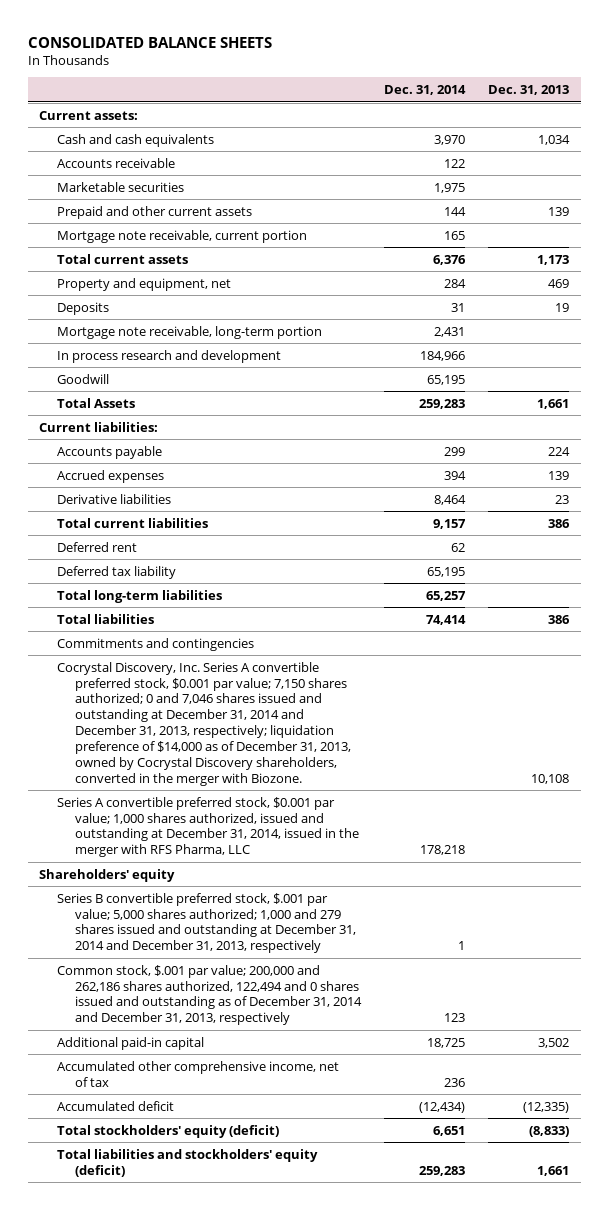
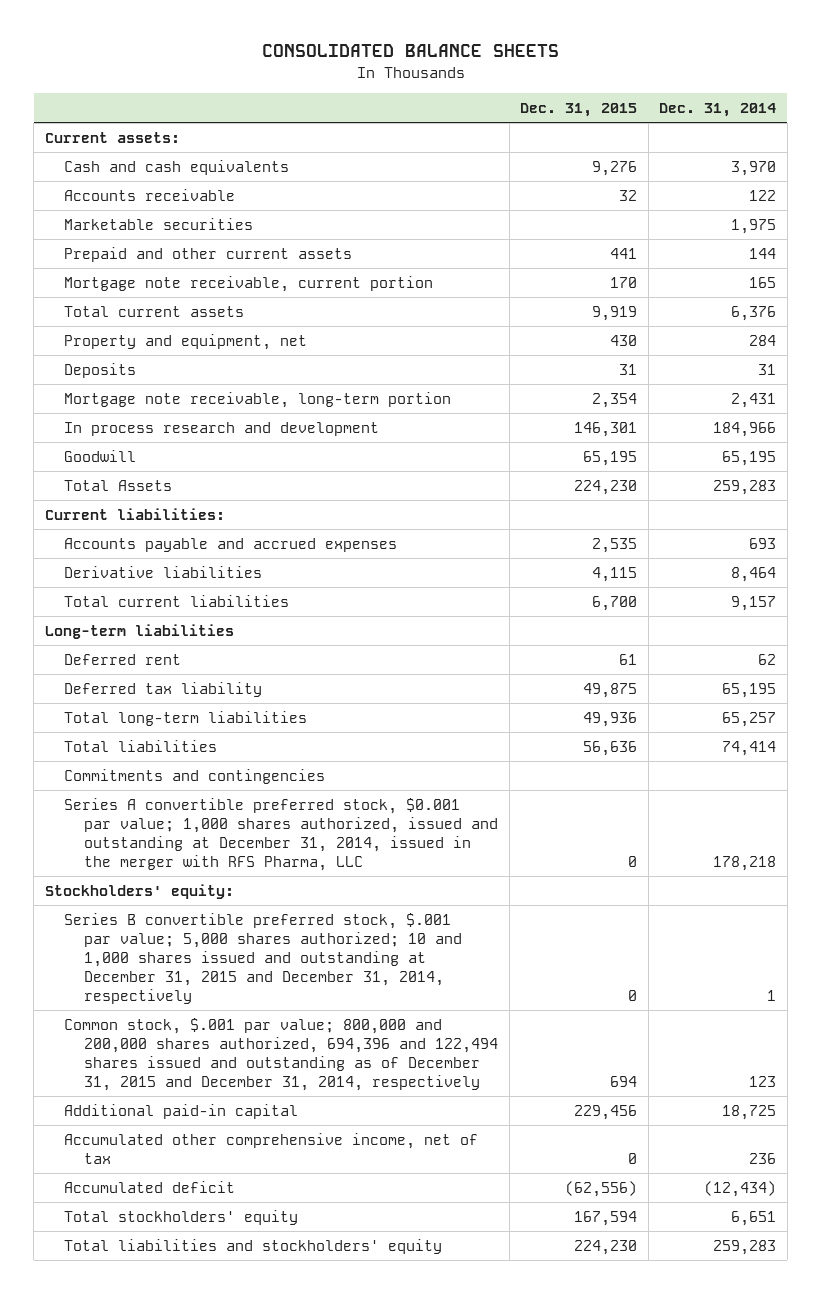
[487,84,569,95] Dec. 31, 2013 -> none
none -> [520,103,638,118] Dec. 31, 2015
[57,445,163,459] Accounts payable -> none
[57,469,165,483] Accrued expenses -> [64,537,398,552] Accounts payable and accrued expenses
[443,470,466,480] 394 -> [749,537,777,549] 693
none -> [44,623,234,639] Long-term liabilities
[57,661,351,786] Cocrystal Discovery, Inc. Series A convertible preferred stock, $0.001 par value; 7,150 shares authorized; 0 and 7,046 shares issued and outstanding at December 31, 2014 and December 31, 2013, respectively; liquidation preference of $14,000 as of December 31, 2013, owned by Cocrystal Discovery shareholders, converted in the merger with Biozone. -> none
[39,868,176,882] Shareholders' equity -> [44,883,234,899] Stockholders' equity:
[57,892,356,954] Series B convertible preferred stock, $.001 par value; 5,000 shares authorized; 1,000 and 279 shares issued and outstanding at December 31, 2014 and December 31, 2013, respectively -> [64,912,463,1005] Series B convertible preferred stock, $.001 par value; 5,000 shares authorized; 10 and 1,000 shares issued and outstanding at December 31, 2015 and December 31, 2014, respectively
[57,964,362,1026] Common stock, $.001 par value; 200,000 and 262,186 shares authorized, 122,494 and 0 shares issued and outstanding as of December 31, 2014 and December 31, 2013, respectively -> [64,1017,499,1092] Common stock, $.001 par value; 800,000 and 200,000 shares authorized, 694,396 and 122,494 shares issued and outstanding as of December 31, 2015 and December 31, 2014, respectively
[57,1124,280,1138] Total stockholders' equity (deficit) -> [64,1209,299,1225] Total stockholders' equity
[57,1148,319,1177] Total liabilities and stockholders' equity (deficit) -> [64,1238,443,1254] Total liabilities and stockholders' equity

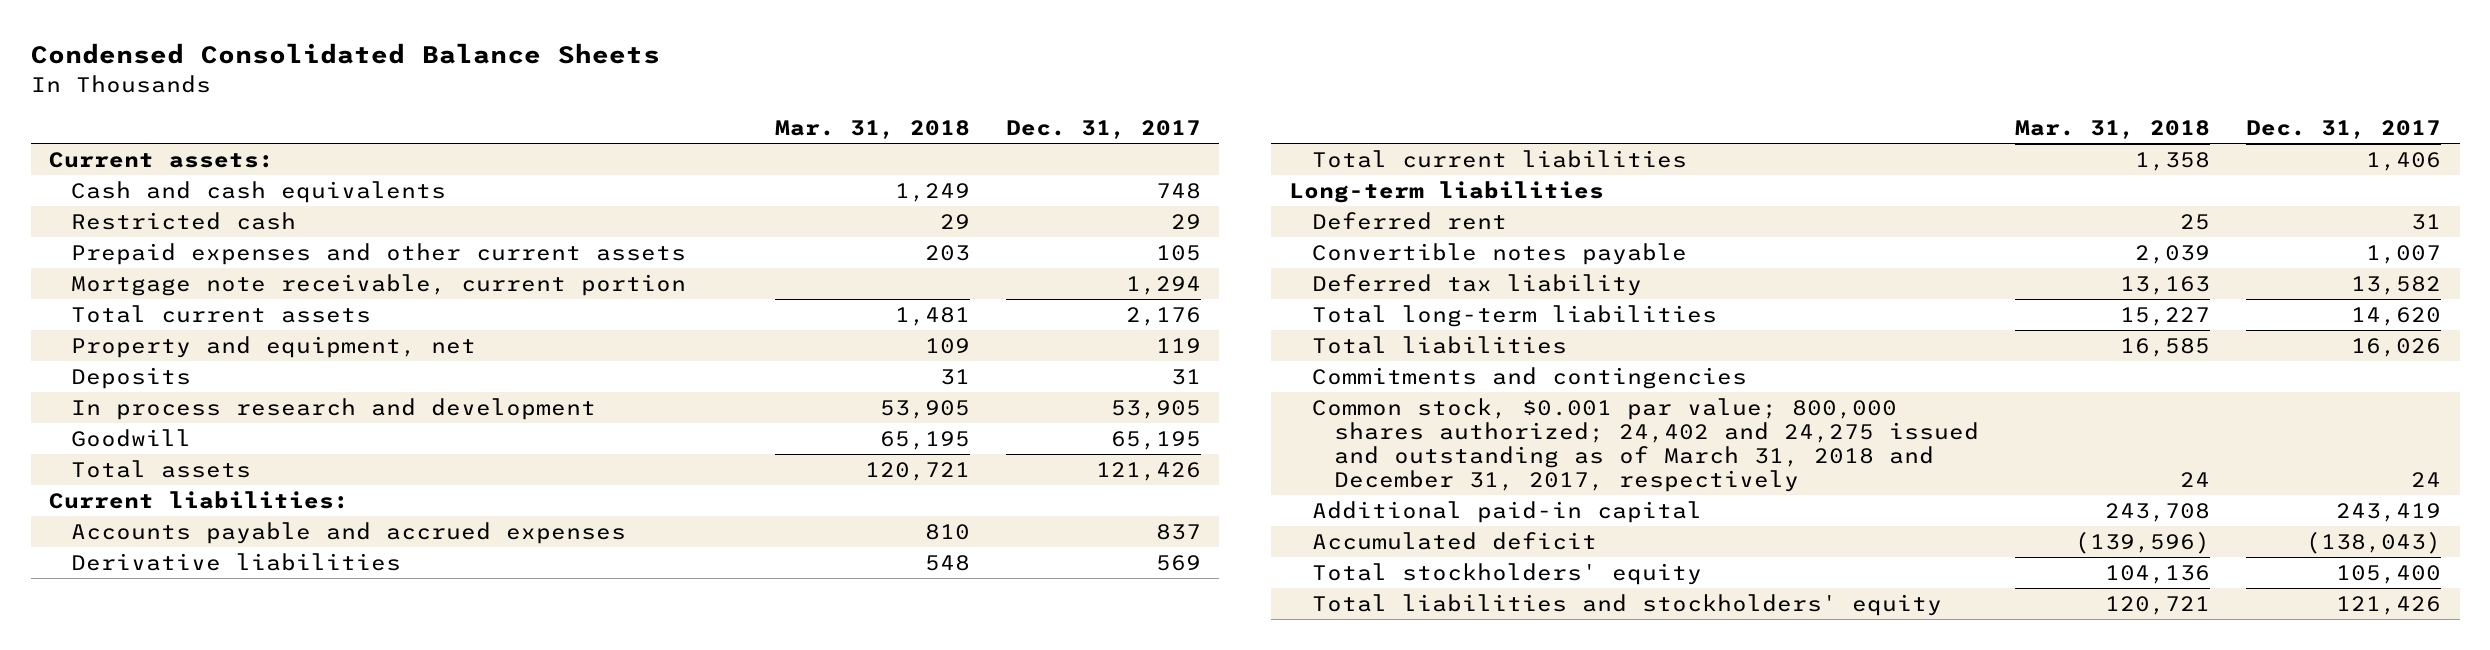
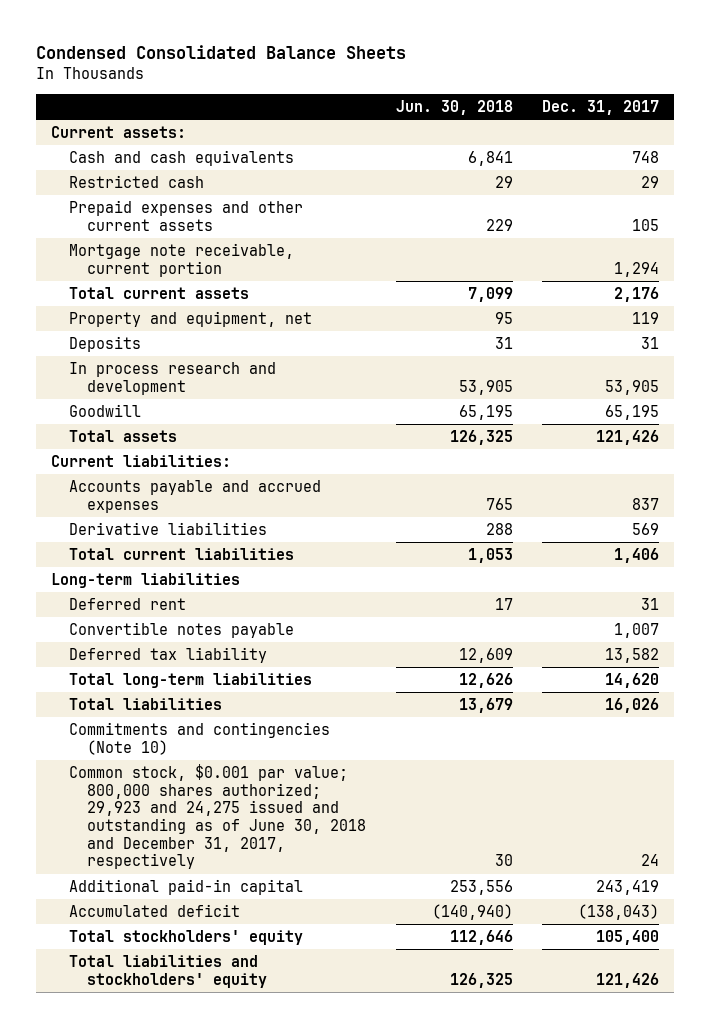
[774,120,970,140] Mar. 31, 2018 -> none
none -> [395,99,513,115] Jun. 30, 2018
[1311,366,1747,389] Commitments and contingencies -> [69,722,331,755] Commitments and contingencies (Note 10)
[1311,397,1979,493] Common stock, $0.001 par value; 800,000 shares authorized; 24,402 and 24,275 issued and outstanding as of March 31, 2018 and December 31, 2017, respectively -> [69,764,367,870] Common stock, $0.001 par value; 800,000 shares authorized; 29,923 and 24,275 issued and outstanding as of June 30, 2018 and December 31, 2017, respectively

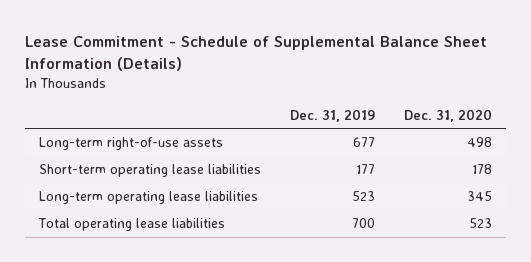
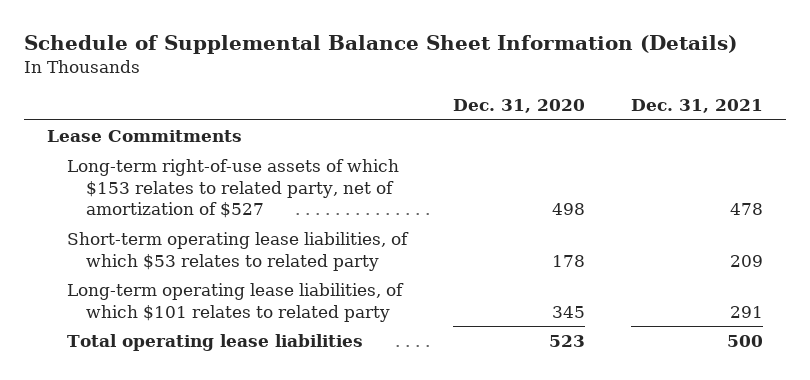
[25,35,488,71] Lease Commitment - Schedule of Supplemental Balance Sheet Information (Details) -> [23,35,737,55] Schedule of Supplemental Balance Sheet Information (Details)
[290,108,376,122] Dec. 31, 2019 -> none
none -> [630,99,763,114] Dec. 31, 2021
none -> [46,129,242,142] Lease Commitments
[39,137,224,151] Long-term right-of-use assets -> [66,158,399,219] Long-term right-of-use assets of which $153 relates to related party, net of amortization of $527
[39,164,262,178] Short-term operating lease liabilities -> [66,231,409,271] Short-term operating lease liabilities, of which $53 relates to related party
[39,191,259,205] Long-term operating lease liabilities -> [66,282,404,322] Long-term operating lease liabilities, of which $101 relates to related party

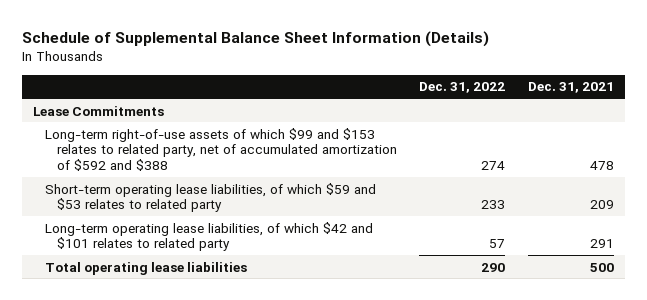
[452,99,585,114] Dec. 31, 2020 -> none
none -> [419,82,506,94] Dec. 31, 2022
[66,158,399,219] Long-term right-of-use assets of which $153 relates to related party, net of amortization of $527 -> [44,127,397,172] Long-term right-of-use assets of which $99 and $153 relates to related party, net of accumulated amortization of $592 and $388
[66,231,409,271] Short-term operating lease liabilities, of which $53 relates to related party -> [44,182,376,213] Short-term operating lease liabilities, of which $59 and $53 relates to related party
[66,282,404,322] Long-term operating lease liabilities, of which $101 relates to related party -> [44,221,373,252] Long-term operating lease liabilities, of which $42 and $101 relates to related party

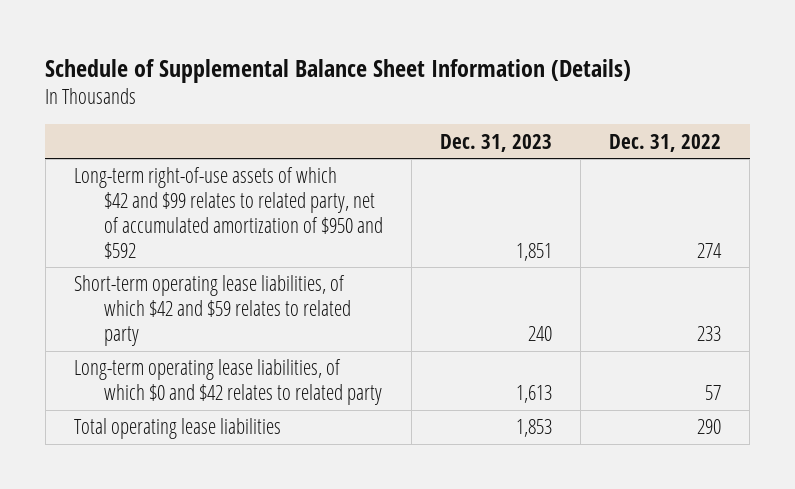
[528,82,615,94] Dec. 31, 2021 -> none
none -> [440,133,553,152] Dec. 31, 2023
[32,105,164,116] Lease Commitments -> none
[44,127,397,172] Long-term right-of-use assets of which $99 and $153 relates to related party, net of accumulated amortization of $592 and $388 -> [73,167,384,259] Long-term right-of-use assets of which $42 and $99 relates to related party, net of accumulated amortization of $950 and $592
[44,182,376,213] Short-term operating lease liabilities, of which $59 and $53 relates to related party -> [73,275,352,346] Short-term operating lease liabilities, of which $42 and $59 relates to related party
[44,221,373,252] Long-term operating lease liabilities, of which $42 and $101 relates to related party -> [73,359,383,406] Long-term operating lease liabilities, of which $0 and $42 relates to related party

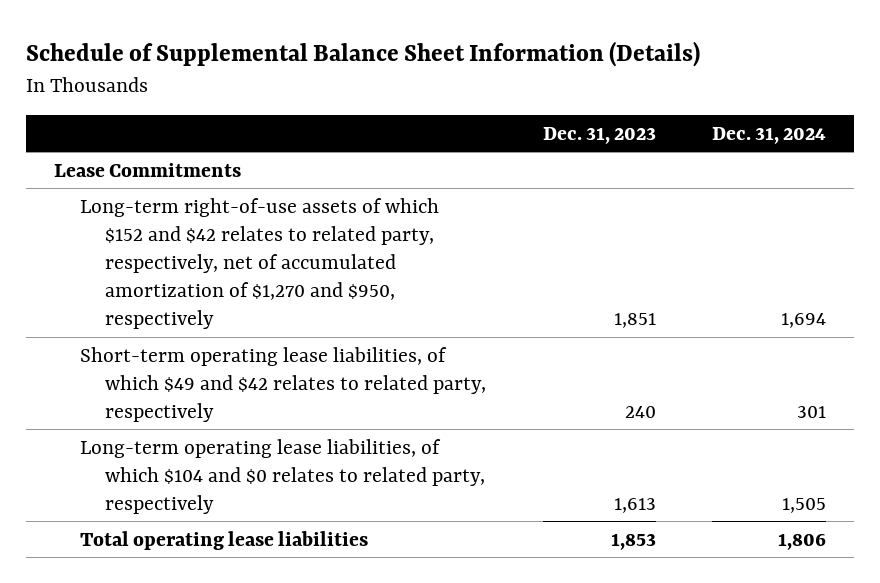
[609,133,722,152] Dec. 31, 2022 -> none
none -> [711,126,826,144] Dec. 31, 2024
none -> [53,162,241,177] Lease Commitments
[73,167,384,259] Long-term right-of-use assets of which $42 and $99 relates to related party, net of accumulated amortization of $950 and $592 -> [79,197,439,330] Long-term right-of-use assets of which $152 and $42 relates to related party, respectively, net of accumulated amortization of $1,270 and $950, respectively
[73,275,352,346] Short-term operating lease liabilities, of which $42 and $59 relates to related party -> [79,346,487,422] Short-term operating lease liabilities, of which $49 and $42 relates to related party, respectively
[73,359,383,406] Long-term operating lease liabilities, of which $0 and $42 relates to related party -> [79,438,486,514] Long-term operating lease liabilities, of which $104 and $0 relates to related party, respectively

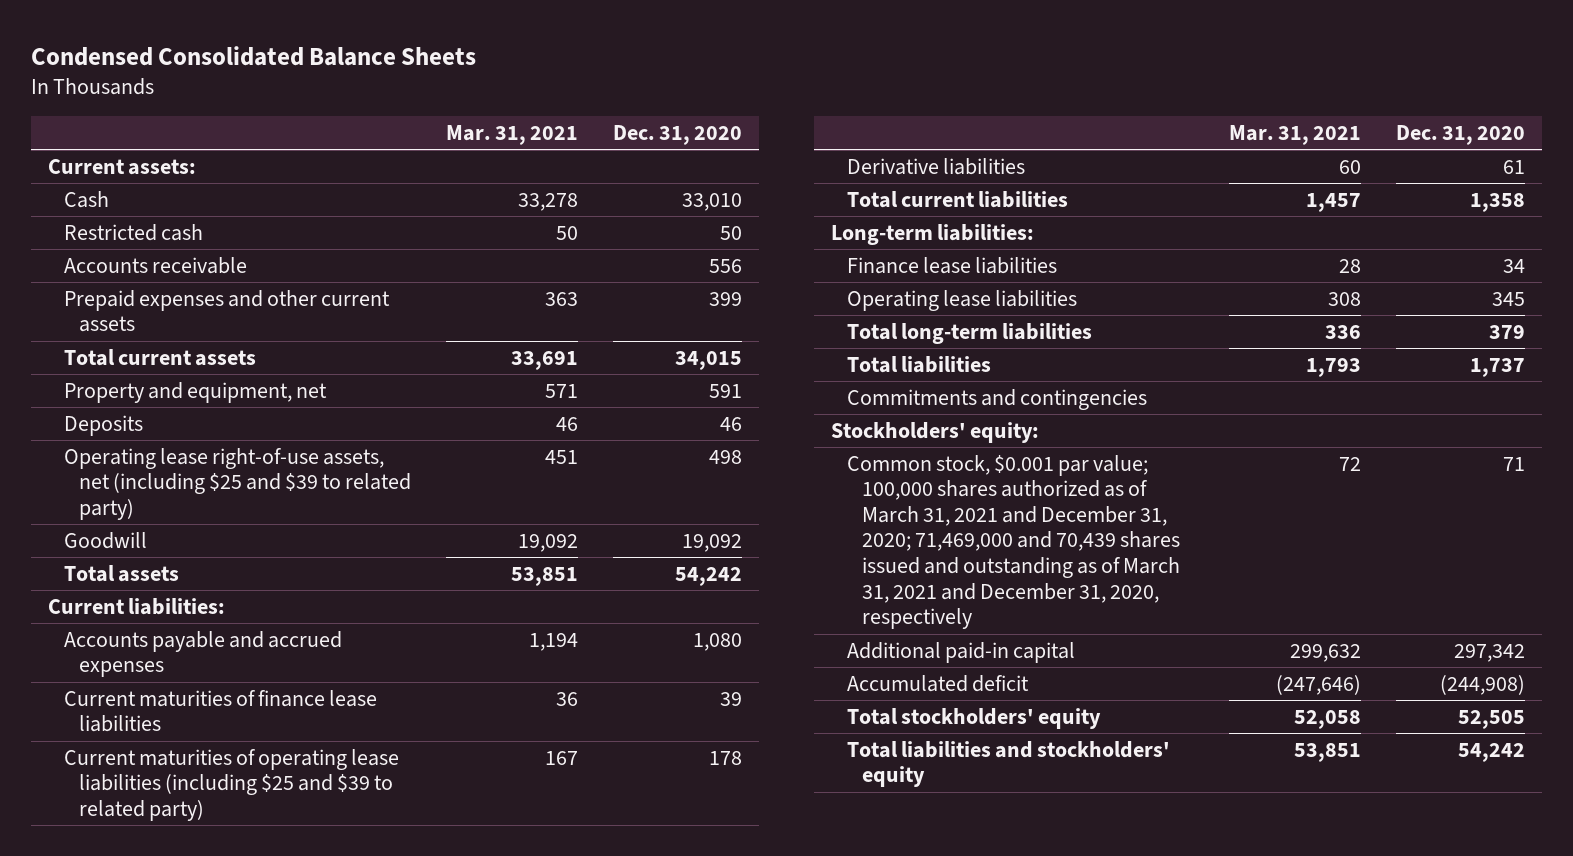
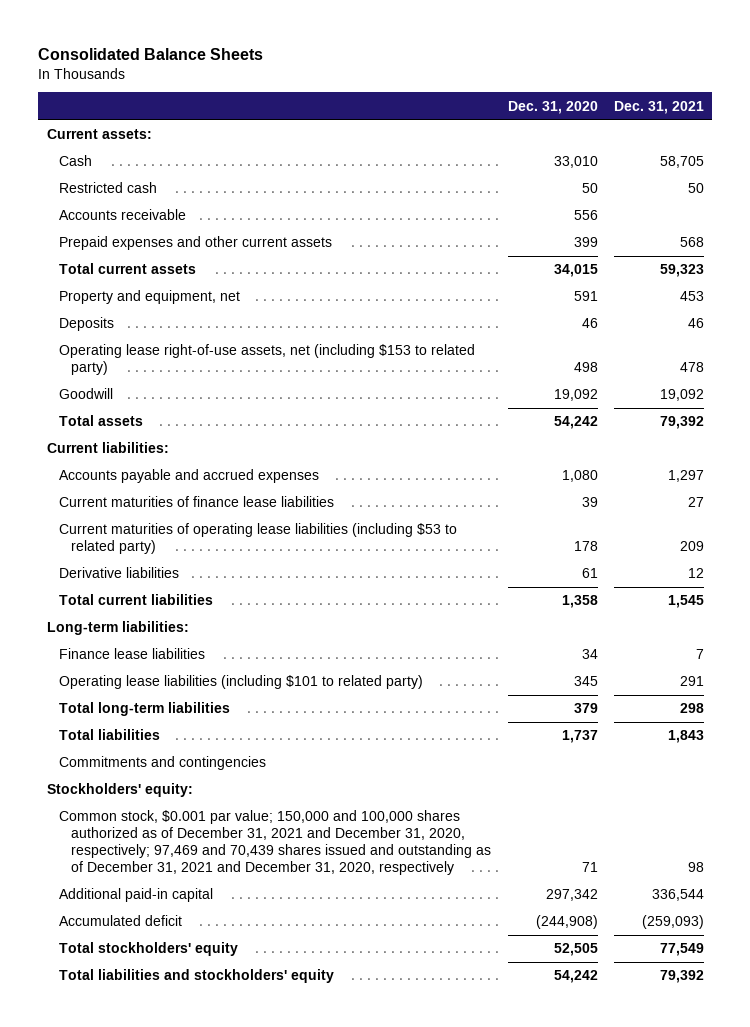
[30,45,476,66] Condensed Consolidated Balance Sheets -> [38,47,264,60] Consolidated Balance Sheets
[445,124,578,145] Mar. 31, 2021 -> none
none -> [613,100,704,114] Dec. 31, 2021
[63,447,411,520] Operating lease right-of-use assets, net (including $25 and $39 to related party) -> [58,344,475,376] Operating lease right-of-use assets, net (including $153 to related party)
[63,748,399,821] Current maturities of operating lease liabilities (including $25 and $39 to related party) -> [58,523,457,555] Current maturities of operating lease liabilities (including $53 to related party)
[846,289,1077,311] Operating lease liabilities -> [58,675,423,690] Operating lease liabilities (including $101 to related party)
[846,454,1180,630] Common stock, $0.001 par value; 100,000 shares authorized as of March 31, 2021 and December 31, 2020; 71,469,000 and 70,439 shares issued and outstanding as of March 31, 2021 and December 31, 2020, respectively -> [58,810,492,876] Common stock, $0.001 par value; 150,000 and 100,000 shares authorized as of December 31, 2021 and December 31, 2020, respectively; 97,469 and 70,439 shares issued and outstanding as of December 31, 2021 and December 31, 2020, respectively

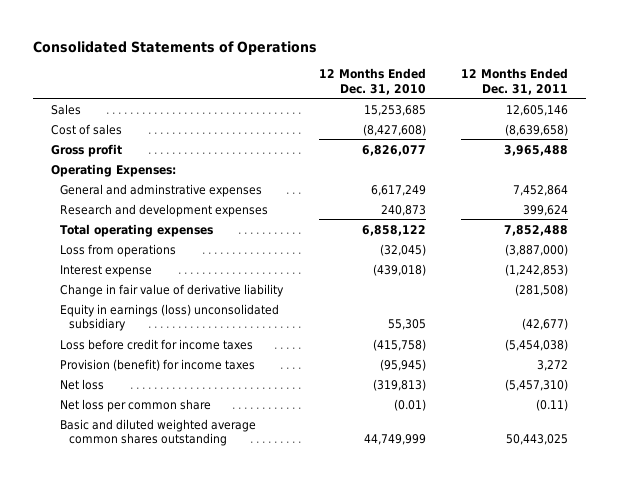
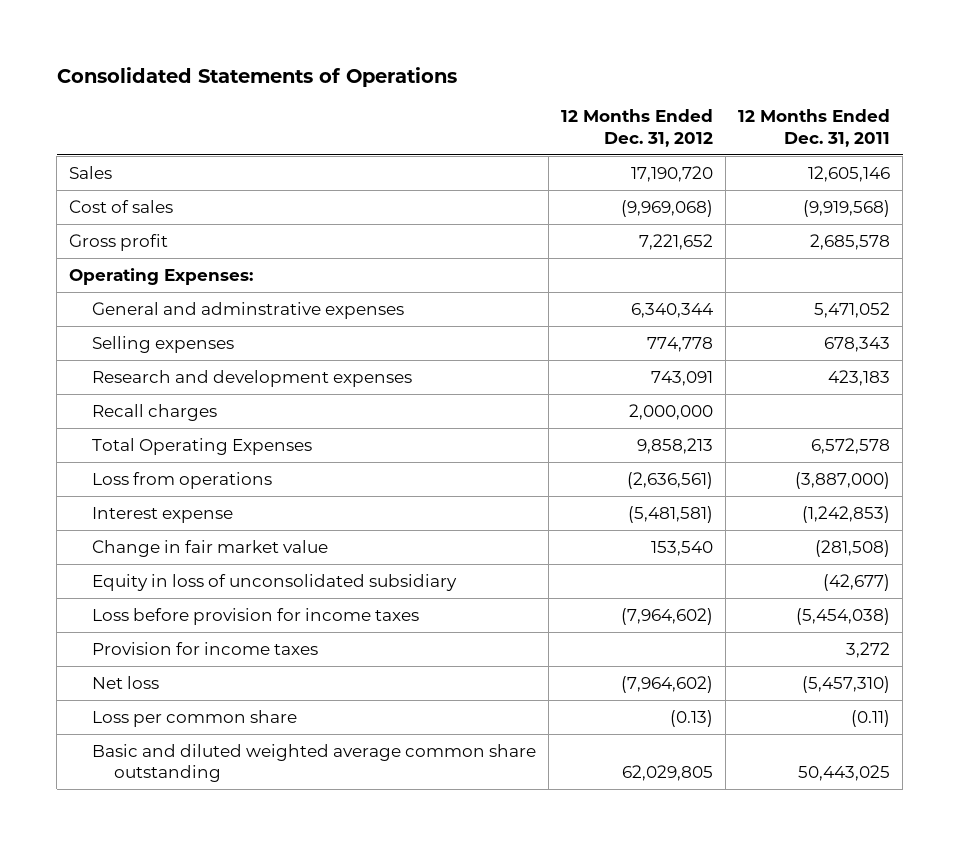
[318,68,426,95] 12 Months Ended Dec. 31, 2010 -> none
none -> [560,109,713,147] 12 Months Ended Dec. 31, 2012
[505,123,569,136] (8,639,658) -> [803,199,891,217] (9,919,568)
[504,144,569,156] 3,965,488 -> [810,233,891,250] 2,685,578
[513,184,569,196] 7,452,864 -> [814,301,891,318] 5,471,052
none -> [91,335,234,353] Selling expenses
[523,204,569,216] 399,624 -> [828,369,891,386] 423,183
none -> [91,403,217,421] Recall charges
[59,223,213,237] Total operating expenses -> [91,437,312,455] Total Operating Expenses
[504,224,569,236] 7,852,488 -> [811,437,891,454] 6,572,578
[59,283,284,297] Change in fair value of derivative liability -> [91,539,328,557] Change in fair market value
[59,303,279,331] Equity in earnings (loss) unconsolidated subsidiary -> [91,573,457,591] Equity in loss of unconsolidated subsidiary
[59,338,253,350] Loss before credit for income taxes -> [91,607,419,625] Loss before provision for income taxes
[59,358,255,371] Provision (benefit) for income taxes -> [91,641,318,655] Provision for income taxes
[59,398,211,412] Net loss per common share -> [91,709,297,727] Loss per common share
[59,418,256,446] Basic and diluted weighted average common shares outstanding -> [91,743,536,783] Basic and diluted weighted average common share outstanding

